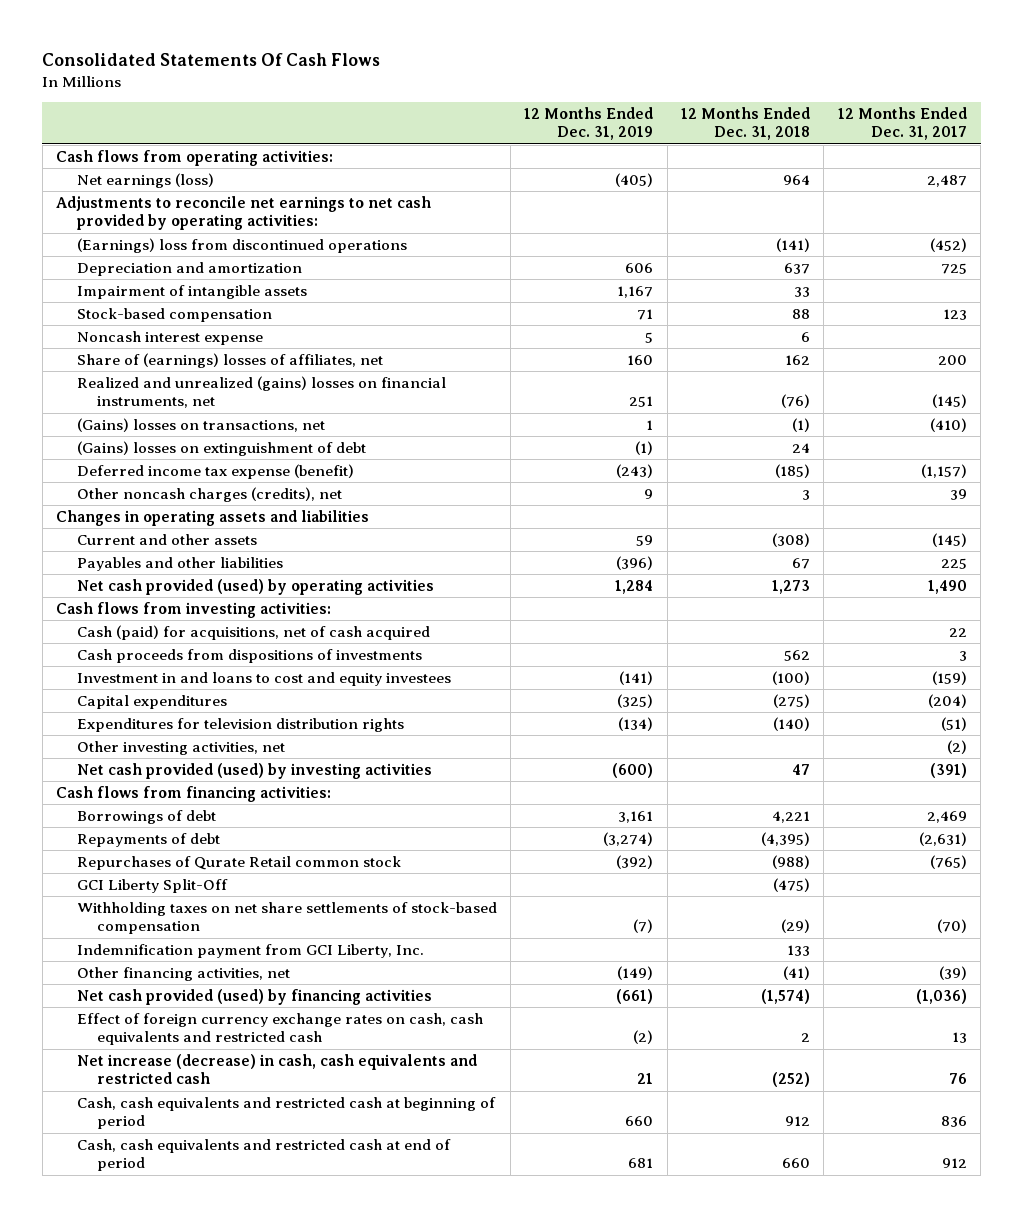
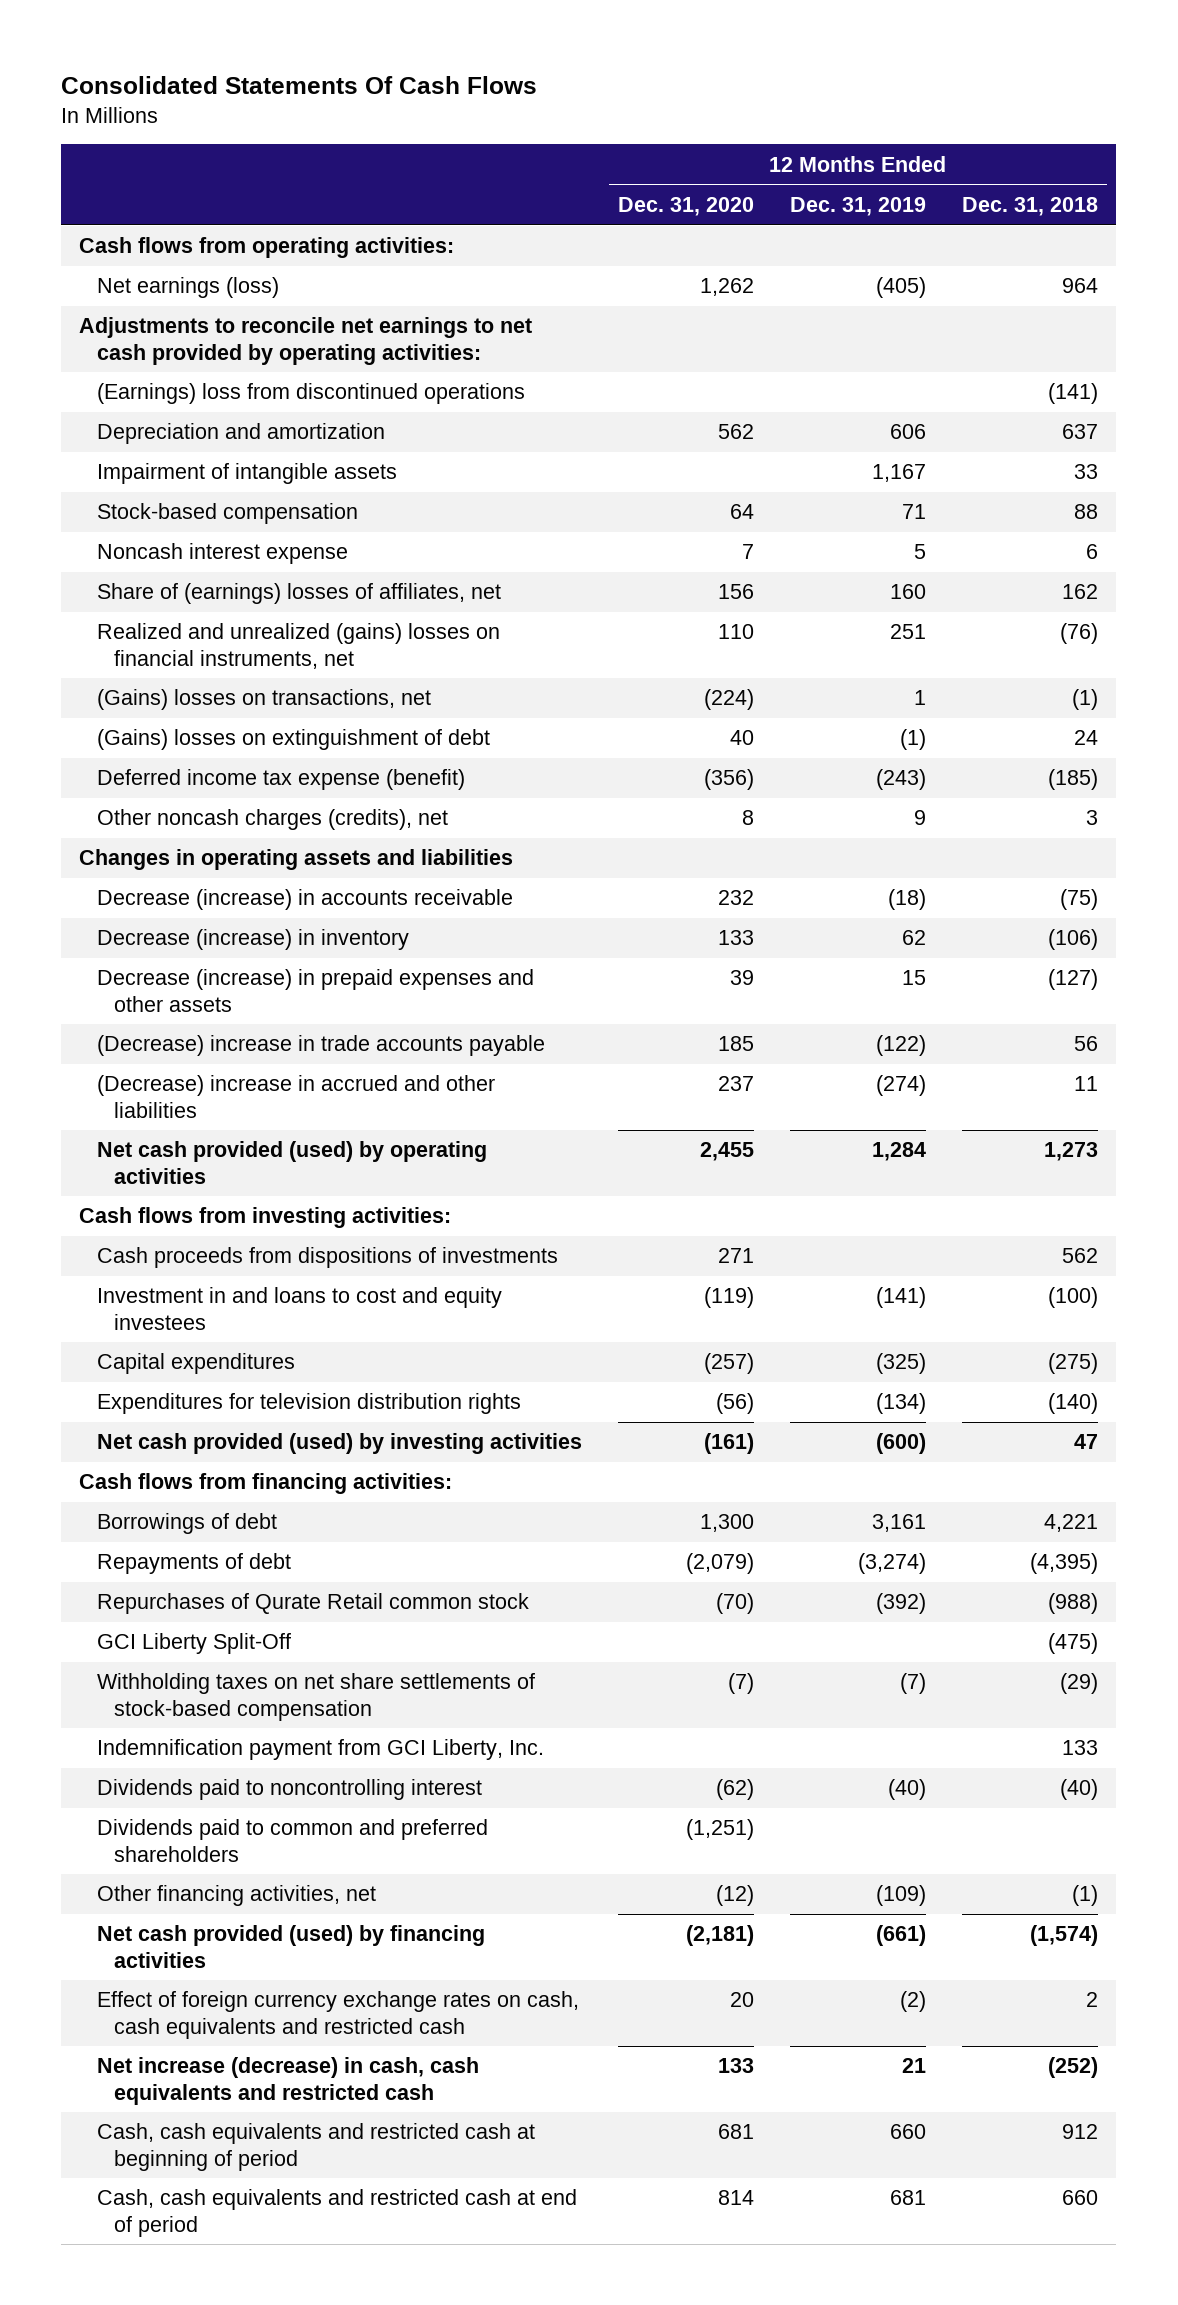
[837,107,967,141] 12 Months Ended Dec. 31, 2017 -> none
none -> [617,196,754,216] Dec. 31, 2020
[76,534,257,546] Current and other assets -> none
[76,557,283,572] Payables and other liabilities -> none
none -> [96,889,513,911] Decrease (increase) in accounts receivable
none -> [96,929,409,951] Decrease (increase) in inventory
none -> [96,969,534,1012] Decrease (increase) in prepaid expenses and other assets
none -> [96,1035,545,1057] (Decrease) increase in trade accounts payable
none -> [96,1075,495,1118] (Decrease) increase in accrued and other liabilities
[76,625,430,641] Cash (paid) for acquisitions, net of cash acquired -> none
[76,741,285,756] Other investing activities, net -> none
none -> [96,1779,482,1801] Dividends paid to noncontrolling interest
none -> [96,1819,488,1862] Dividends paid to common and preferred shareholders
[617,966,654,981] (149) -> [876,1885,927,1907] (109)
[783,966,811,981] (41) -> [1072,1885,1099,1907] (1)

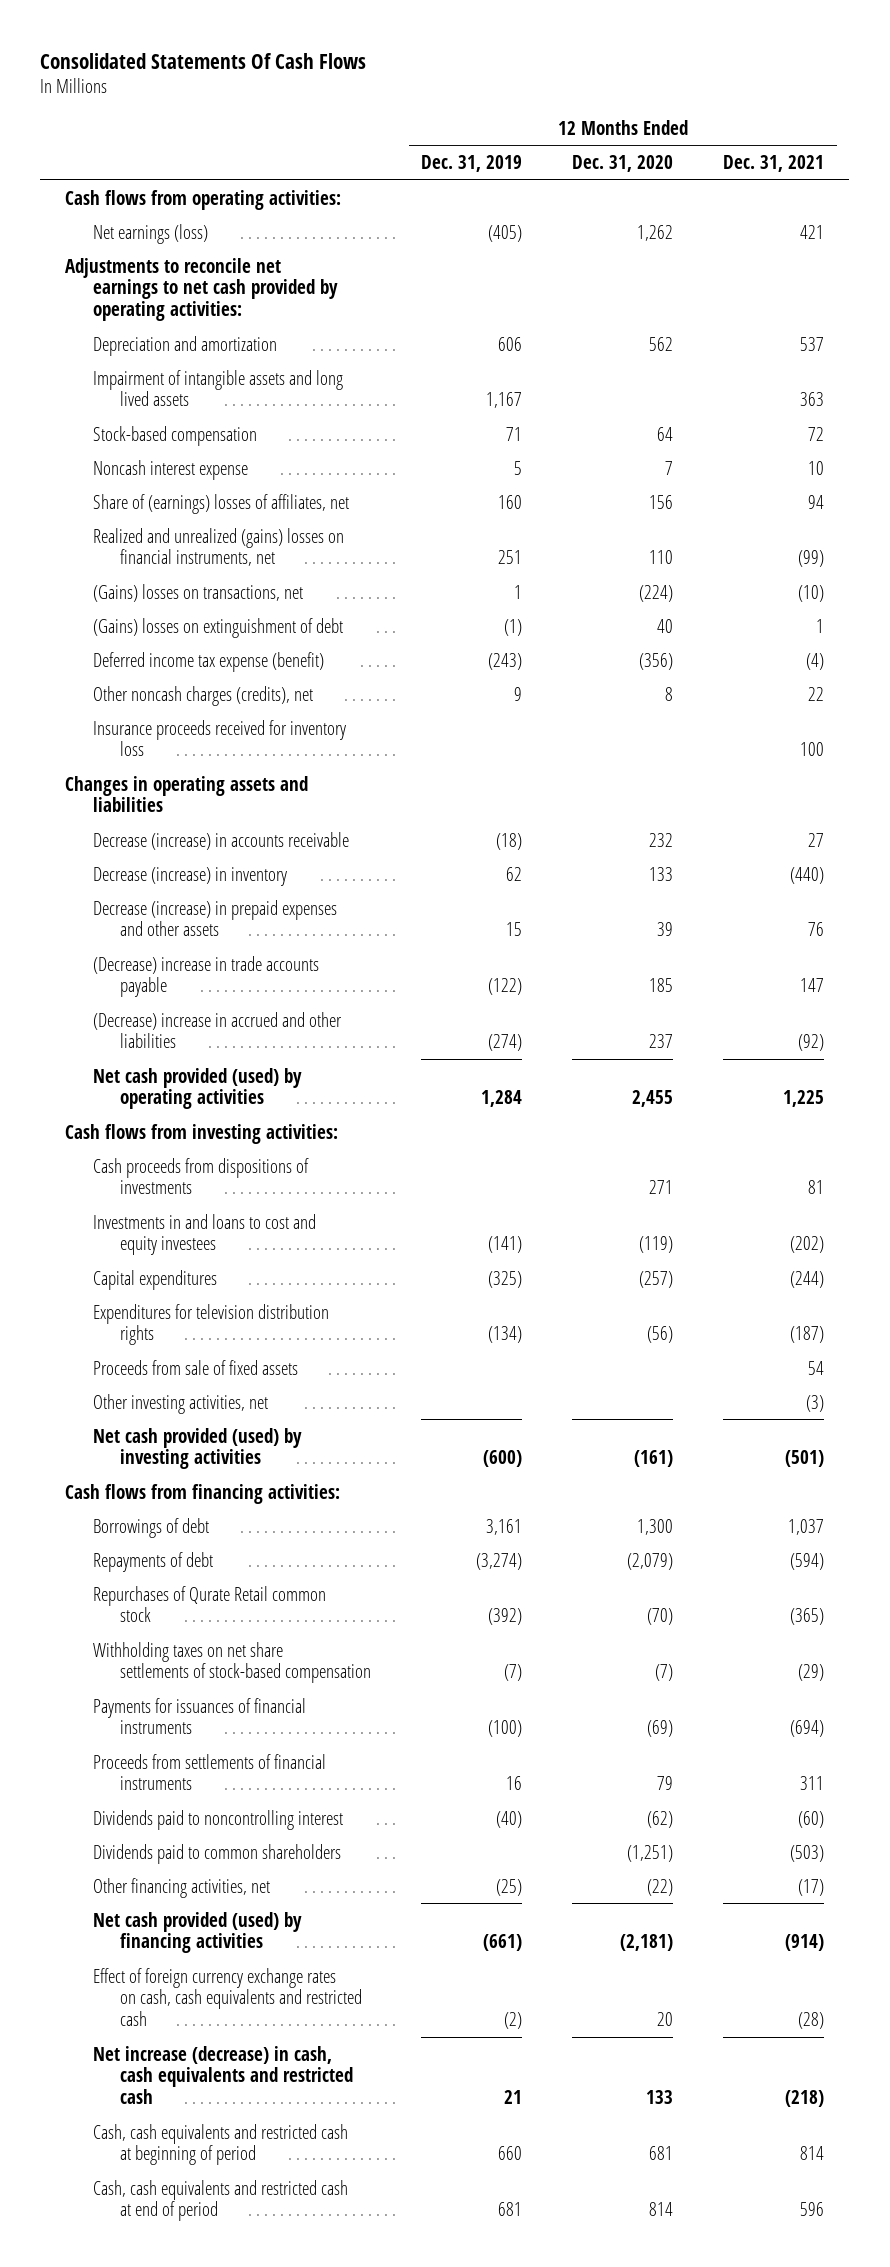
[962,196,1099,216] Dec. 31, 2018 -> none
none -> [723,155,825,173] Dec. 31, 2021
[96,383,525,405] (Earnings) loss from discontinued operations -> none
[96,463,397,485] Impairment of intangible assets -> [92,369,343,407] Impairment of intangible assets and long lived assets
none -> [92,719,346,757] Insurance proceeds received for inventory loss
[96,1287,502,1330] Investment in and loans to cost and equity investees -> [92,1213,316,1256] Investments in and loans to cost and equity investees
none -> [92,1359,298,1375] Proceeds from sale of fixed assets
none -> [92,1393,268,1414] Other investing activities, net
[96,1633,291,1655] GCI Liberty Split-Off -> none
[96,1739,544,1761] Indemnification payment from GCI Liberty, Inc. -> none
none -> [92,1697,306,1735] Payments for issuances of financial instruments
none -> [92,1753,326,1791] Proceeds from settlements of financial instruments
[96,1819,488,1862] Dividends paid to common and preferred shareholders -> [92,1843,341,1864] Dividends paid to common shareholders
[715,1885,754,1907] (12) -> [647,1878,674,1896] (22)
[876,1885,927,1907] (109) -> [496,1878,523,1896] (25)

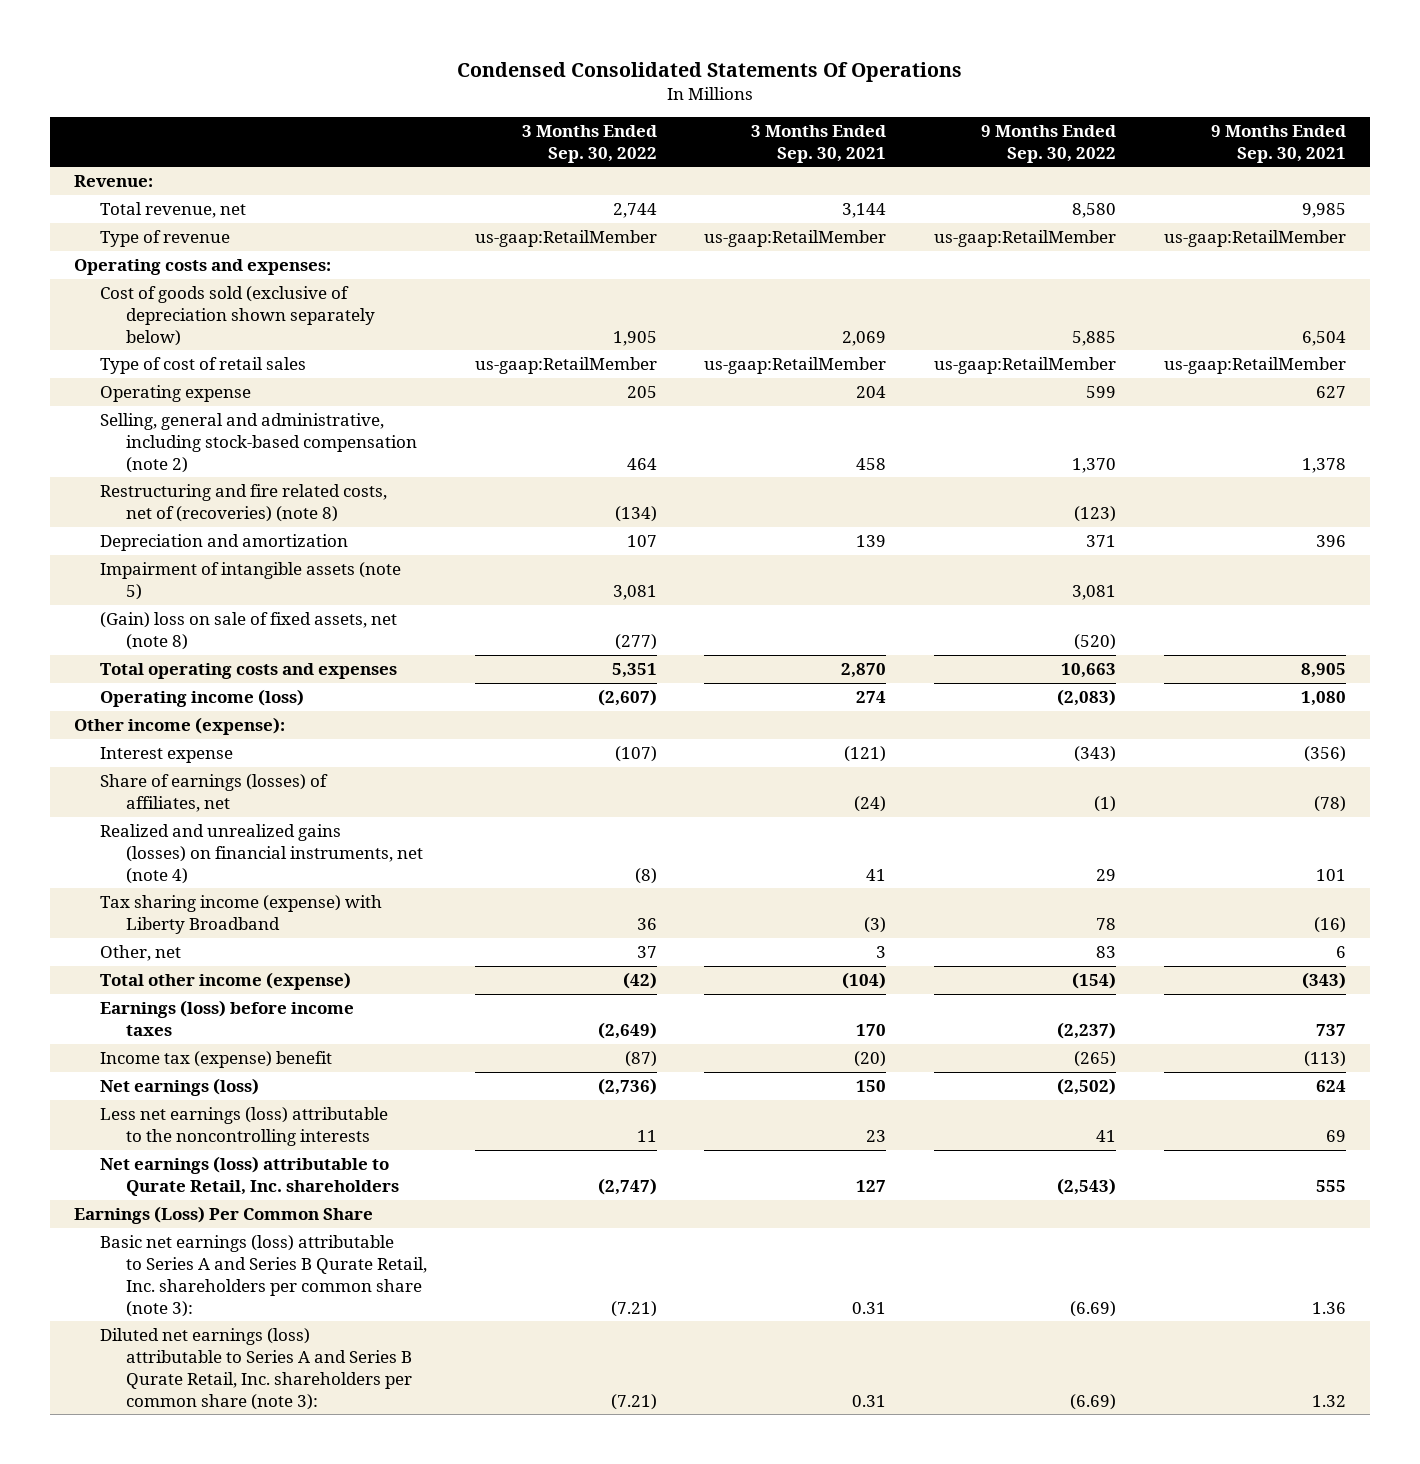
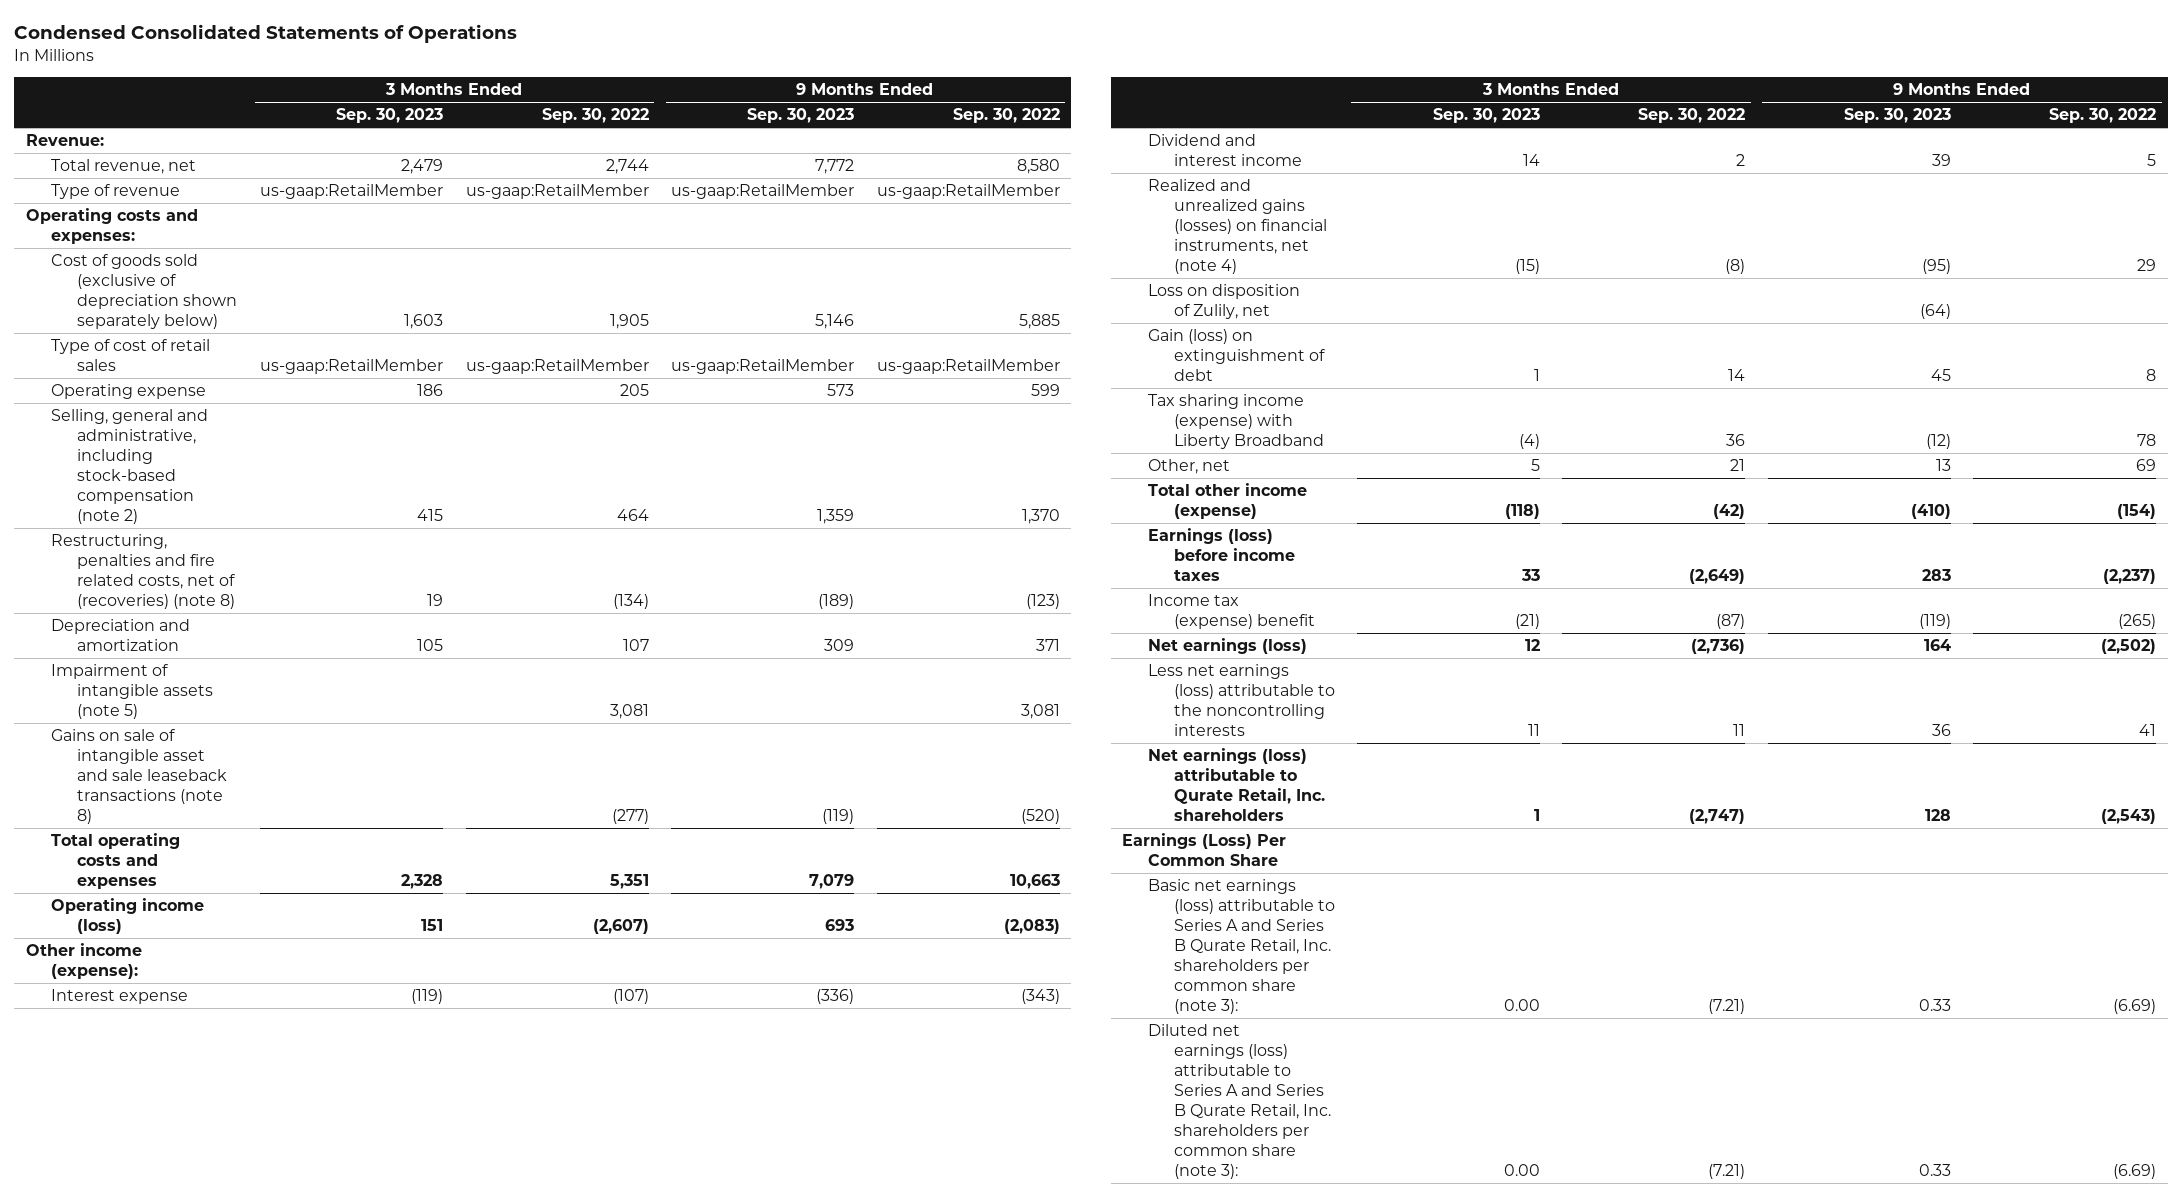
[457,61,963,82] Condensed Consolidated Statements Of Operations -> [14,24,518,44] Condensed Consolidated Statements of Operations
[751,124,887,163] 3 Months Ended Sep. 30, 2021 -> none
[1211,124,1347,163] 9 Months Ended Sep. 30, 2021 -> none
none -> [336,108,444,124] Sep. 30, 2023
none -> [747,108,855,124] Sep. 30, 2023
[100,484,388,522] Restructuring and fire related costs, net of (recoveries) (note 8) -> [51,534,235,610] Restructuring, penalties and fire related costs, net of (recoveries) (note 8)
[100,612,398,650] (Gain) loss on sale of fixed assets, net (note 8) -> [51,729,227,825] Gains on sale of intangible asset and sale leaseback transactions (note 8)
[100,774,329,812] Share of earnings (losses) of affiliates, net -> none
none -> [1147,134,1302,167] Dividend and interest income
none -> [1147,284,1300,320] Loss on disposition of Zulily, net
none -> [1147,329,1325,382] Gain (loss) on extinguishment of debt
[636,946,657,959] 37 -> [1730,459,1746,472] 21
[1096,946,1117,959] 83 -> [2136,459,2157,472] 69

